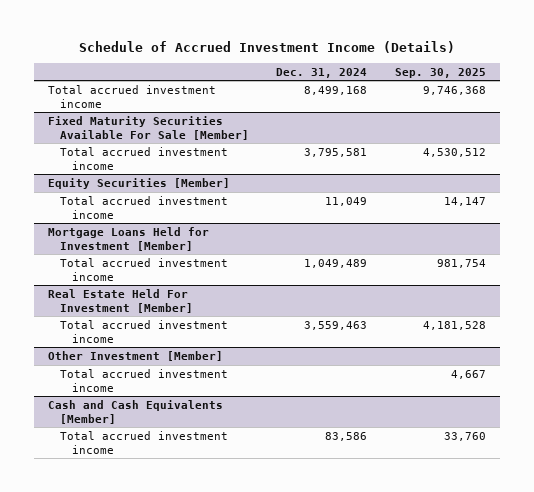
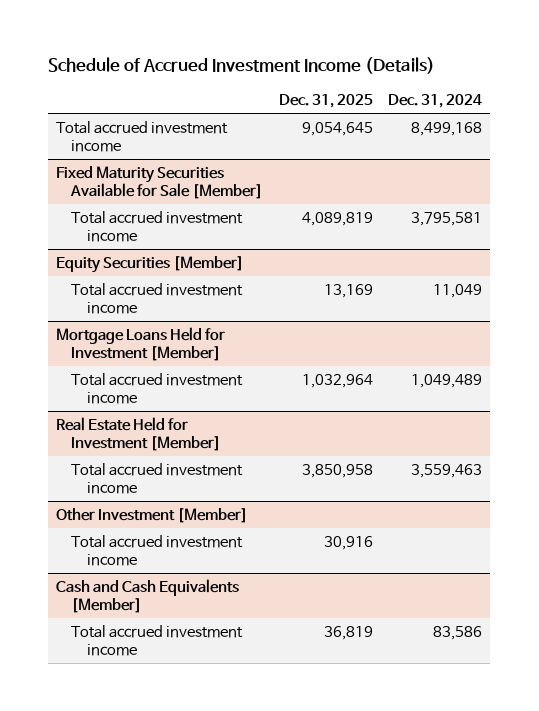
[394,67,486,78] Sep. 30, 2025 -> none
none -> [278,94,373,109] Dec. 31, 2025
[48,115,249,140] Fixed Maturity Securities Available For Sale [Member] -> [56,165,264,200] Fixed Maturity Securities Available for Sale [Member]
[48,288,193,313] Real Estate Held For Investment [Member] -> [56,416,222,452] Real Estate Held for Investment [Member]

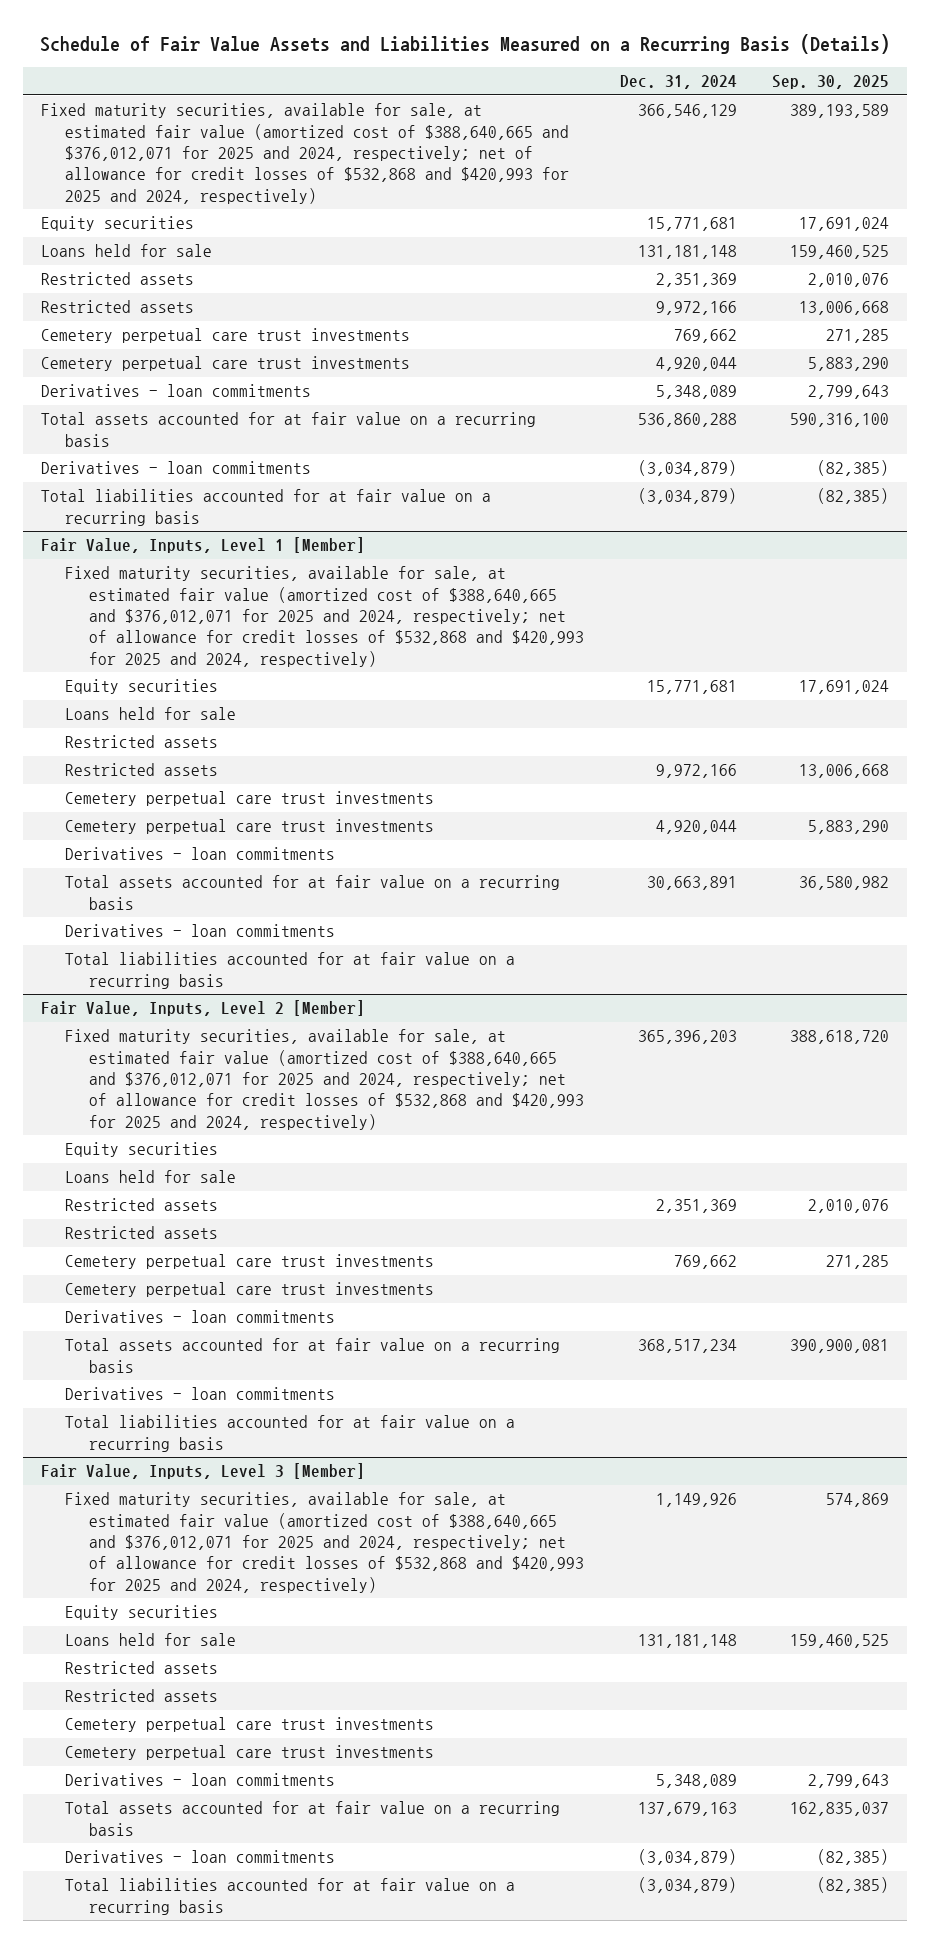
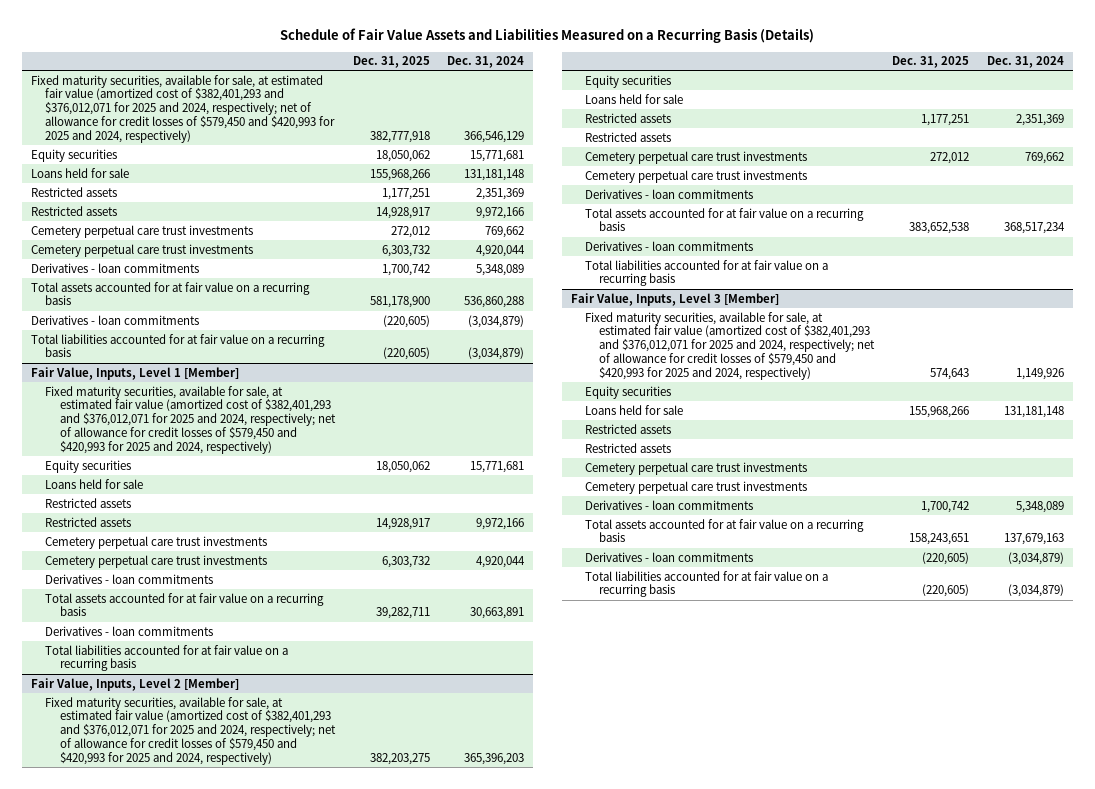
[772,75,890,90] Sep. 30, 2025 -> none
none -> [352,56,430,69] Dec. 31, 2025
[40,103,570,204] Fixed maturity securities, available for sale, at estimated fair value (amortized cost of $388,640,665 and $376,012,071 for 2025 and 2024, respectively; net of allowance for credit losses of $532,868 and $420,993 for 2025 and 2024, respectively) -> [31,74,336,143] Fixed maturity securities, available for sale, at estimated fair value (amortized cost of $382,401,293 and $376,012,071 for 2025 and 2024, respectively; net of allowance for credit losses of $579,450 and $420,993 for 2025 and 2024, respectively)
[65,566,585,667] Fixed maturity securities, available for sale, at estimated fair value (amortized cost of $388,640,665 and $376,012,071 for 2025 and 2024, respectively; net of allowance for credit losses of $532,868 and $420,993 for 2025 and 2024, respectively) -> [45,385,336,454] Fixed maturity securities, available for sale, at estimated fair value (amortized cost of $382,401,293 and $376,012,071 for 2025 and 2024, respectively; net of allowance for credit losses of $579,450 and $420,993 for 2025 and 2024, respectively)
[65,1029,585,1130] Fixed maturity securities, available for sale, at estimated fair value (amortized cost of $388,640,665 and $376,012,071 for 2025 and 2024, respectively; net of allowance for credit losses of $532,868 and $420,993 for 2025 and 2024, respectively) -> [45,696,336,765] Fixed maturity securities, available for sale, at estimated fair value (amortized cost of $382,401,293 and $376,012,071 for 2025 and 2024, respectively; net of allowance for credit losses of $579,450 and $420,993 for 2025 and 2024, respectively)
[65,1492,585,1593] Fixed maturity securities, available for sale, at estimated fair value (amortized cost of $388,640,665 and $376,012,071 for 2025 and 2024, respectively; net of allowance for credit losses of $532,868 and $420,993 for 2025 and 2024, respectively) -> [585,311,876,380] Fixed maturity securities, available for sale, at estimated fair value (amortized cost of $382,401,293 and $376,012,071 for 2025 and 2024, respectively; net of allowance for credit losses of $579,450 and $420,993 for 2025 and 2024, respectively)

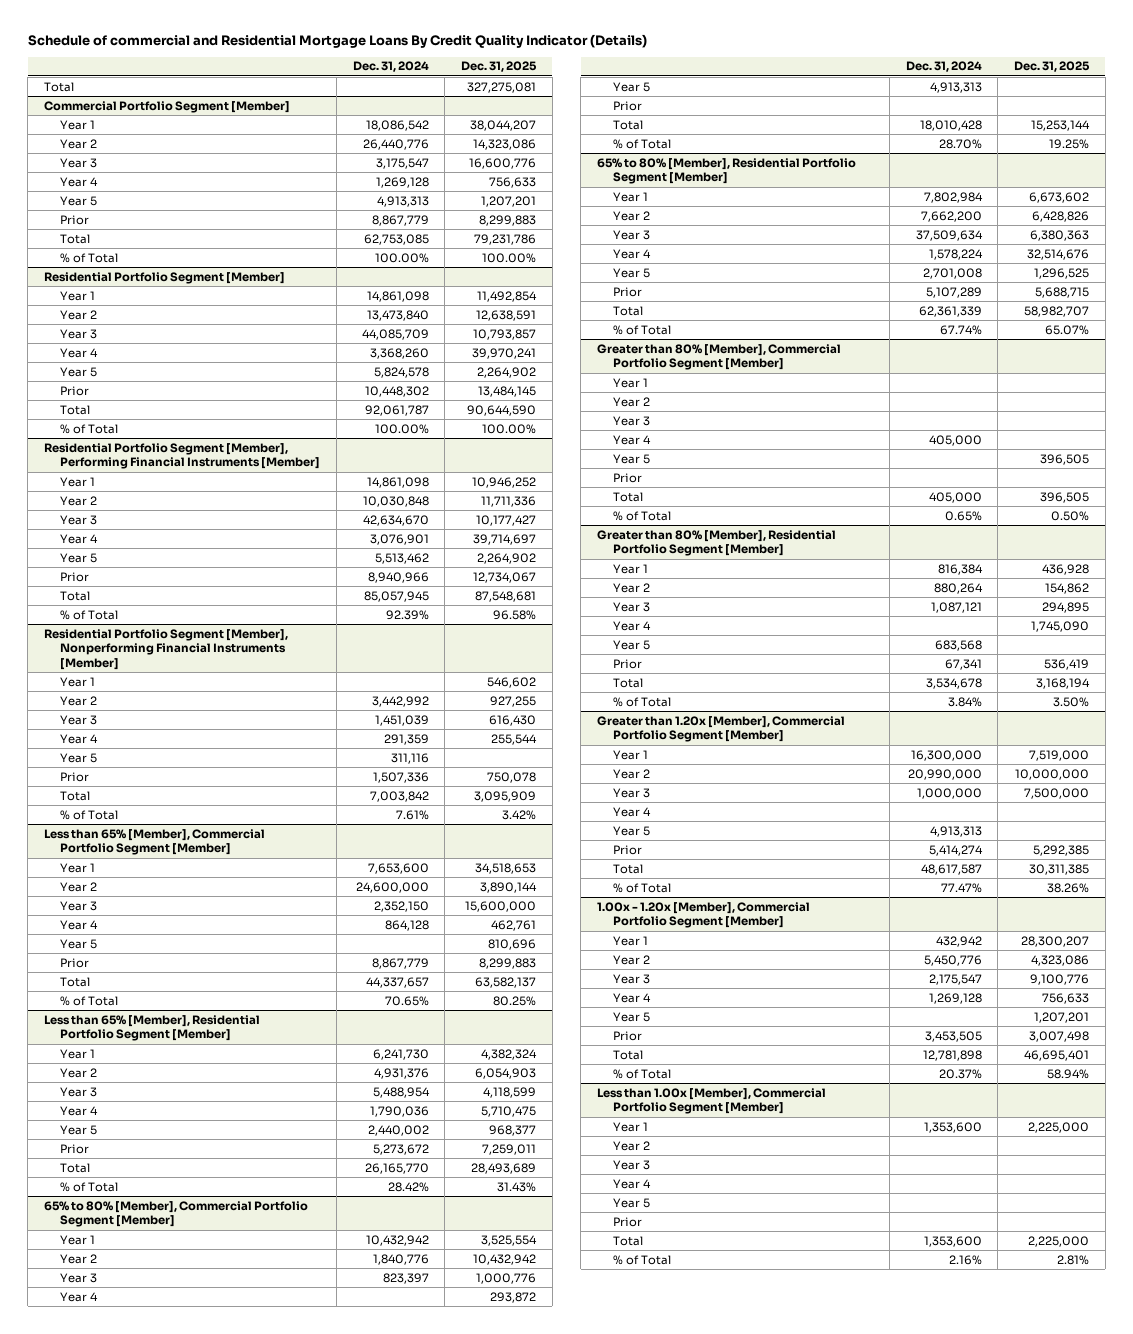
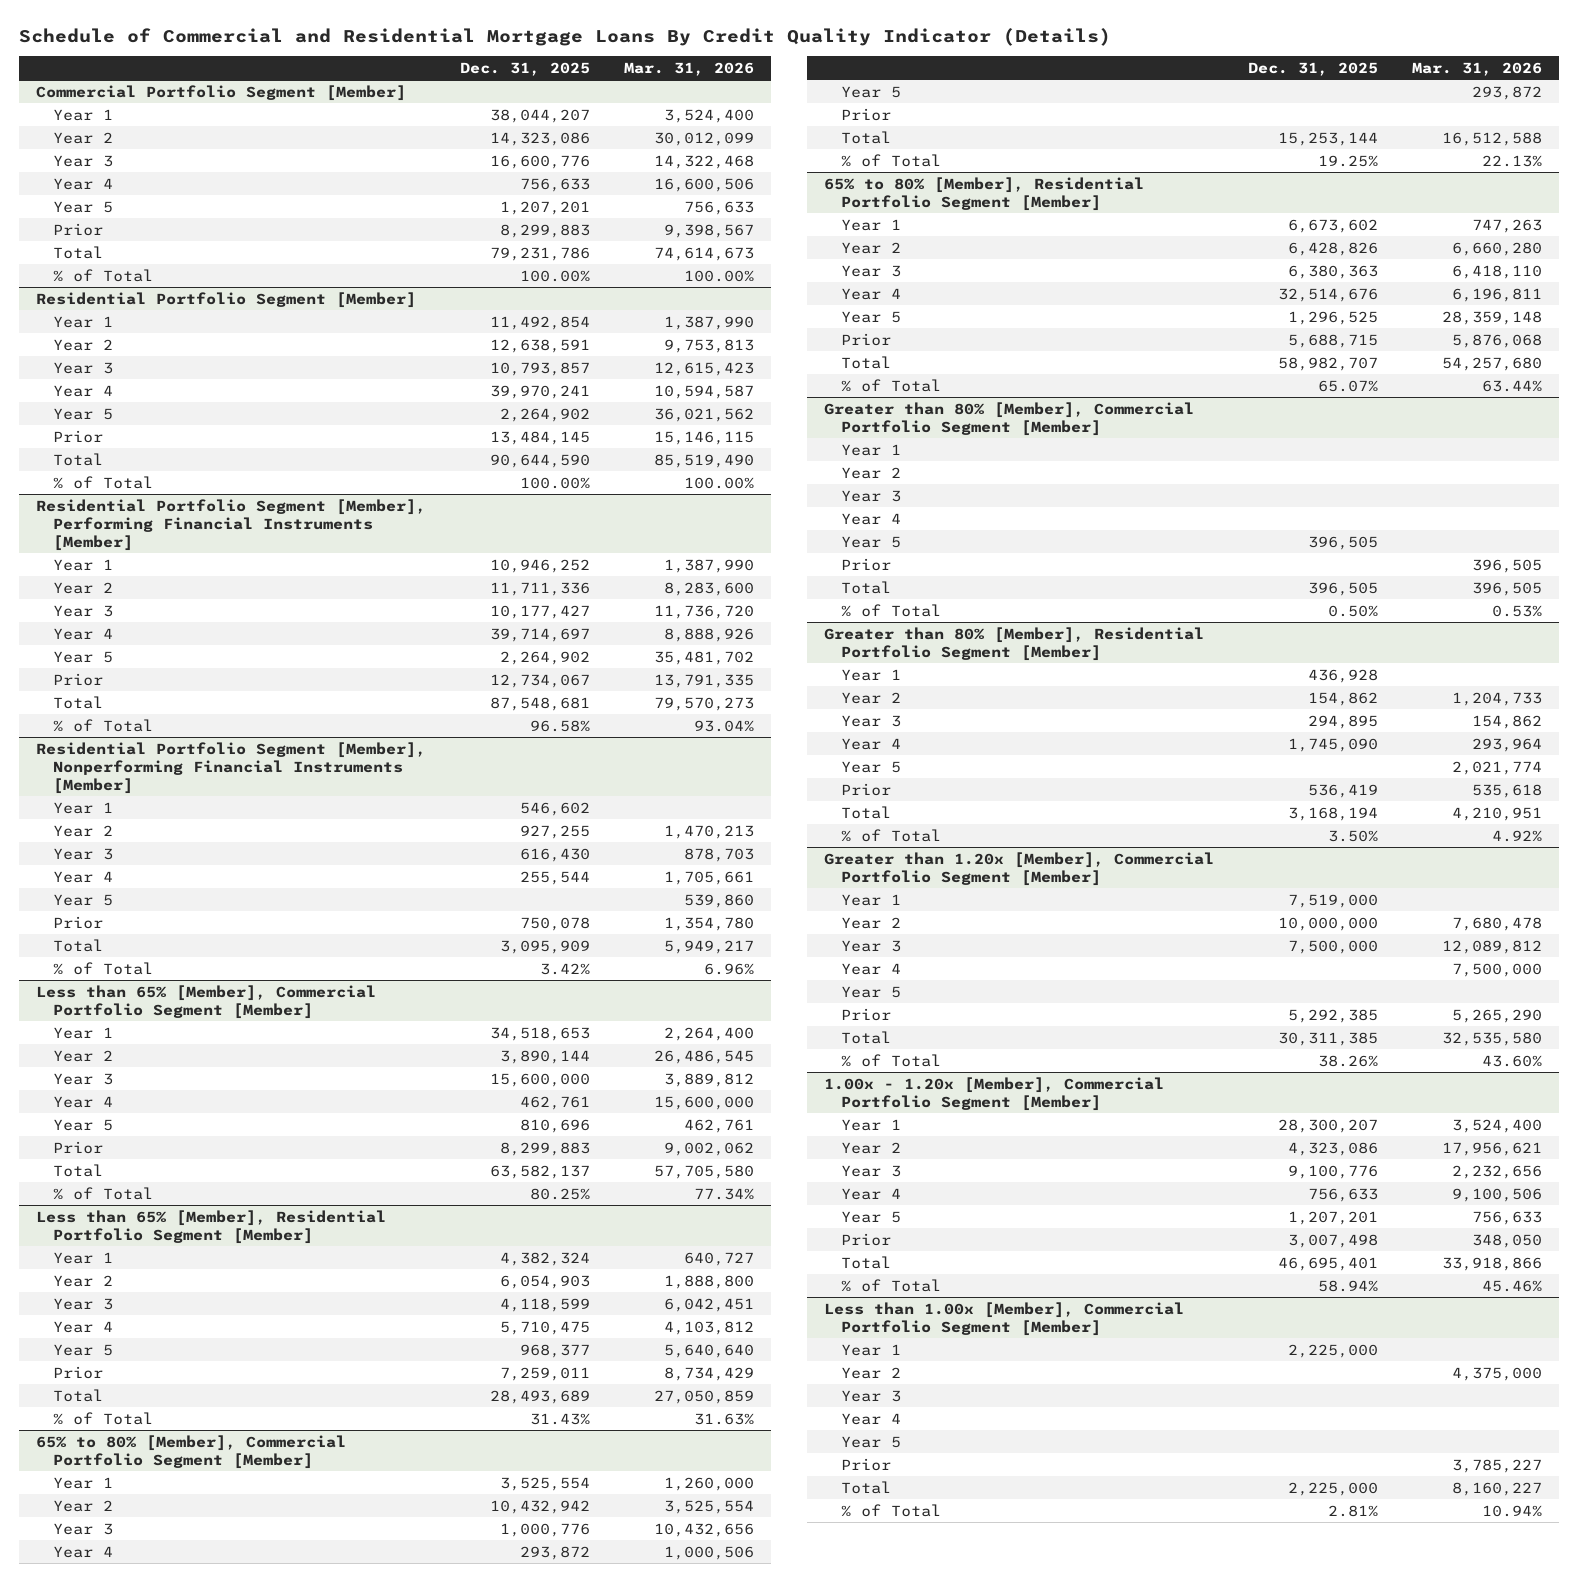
[27,34,647,49] Schedule of commercial and Residential Mortgage Loans By Credit Quality Indicator (Details) -> [18,27,1111,46] Schedule of Commercial and Residential Mortgage Loans By Credit Quality Indicator (Details)
[352,61,429,73] Dec. 31, 2024 -> none
none -> [623,61,754,76] Mar. 31, 2026
[43,81,74,92] Total -> none

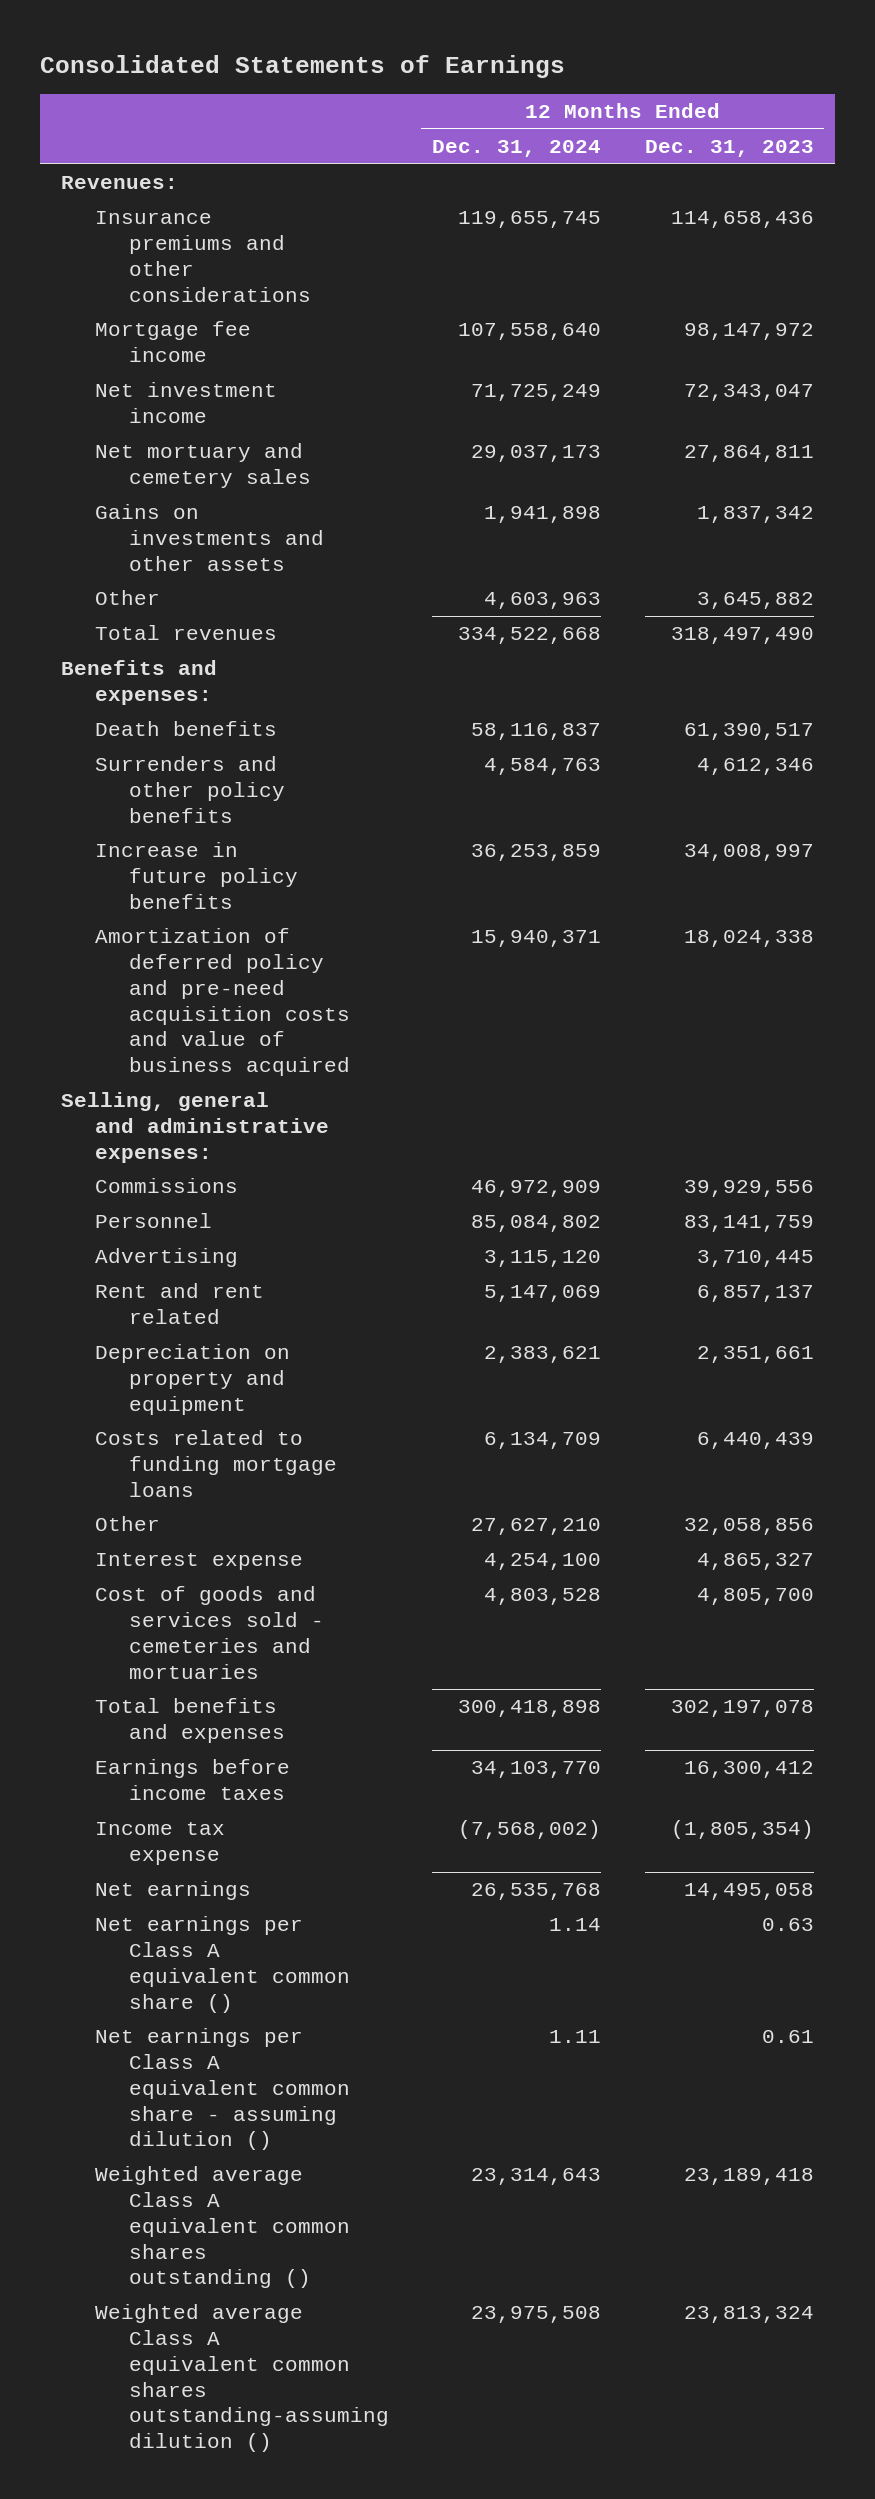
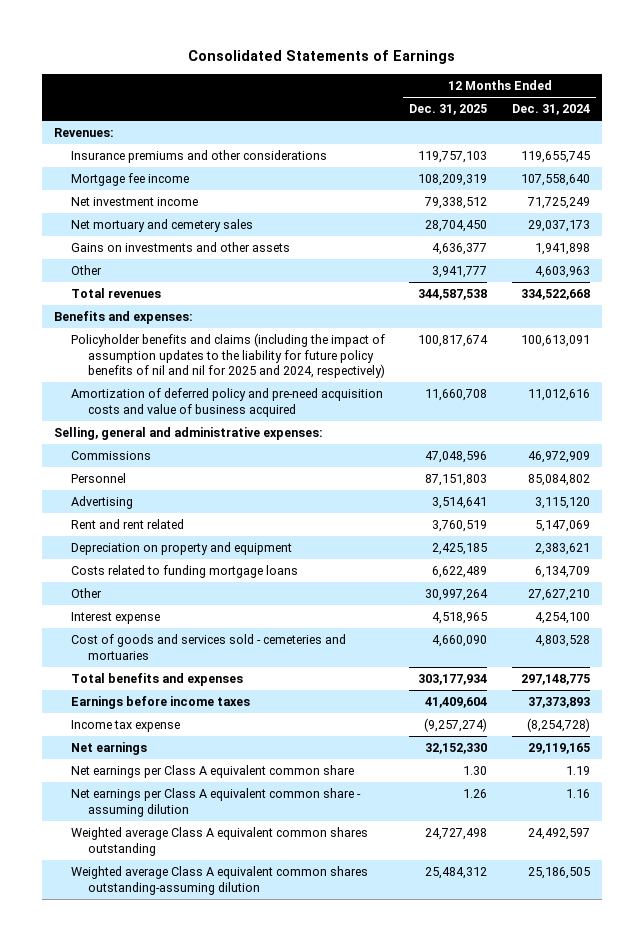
[644,140,814,158] Dec. 31, 2023 -> none
none -> [409,104,488,116] Dec. 31, 2025
[95,721,278,737] Death benefits -> none
[95,756,285,823] Surrenders and other policy benefits -> none
[95,842,298,909] Increase in future policy benefits -> none
none -> [70,333,385,379] Policyholder benefits and claims (including the impact of assumption updates to the liability for future policy benefits of nil and nil for 2025 and 2024, respectively)
[471,930,602,948] 15,940,371 -> [527,389,590,402] 11,012,616
[458,1700,602,1718] 300,418,898 -> [520,674,590,686] 297,148,775
[471,1761,602,1779] 34,103,770 -> [527,697,590,709] 37,373,893
[458,1820,602,1840] (7,568,002) -> [526,718,590,733] (8,254,728)
[471,1883,602,1901] 26,535,768 -> [527,743,590,755] 29,119,165
[95,1916,350,2013] Net earnings per Class A equivalent common share () -> [70,765,354,779] Net earnings per Class A equivalent common share
[549,1918,602,1932] 1.14 -> [565,766,590,776] 1.19
[95,2028,350,2151] Net earnings per Class A equivalent common share - assuming dilution () -> [70,788,361,817] Net earnings per Class A equivalent common share - assuming dilution
[549,2030,602,2044] 1.11 -> [565,789,590,799] 1.16
[95,2166,350,2289] Weighted average Class A equivalent common shares outstanding () -> [70,827,368,856] Weighted average Class A equivalent common shares outstanding
[471,2168,602,2186] 23,314,643 -> [527,828,590,841] 24,492,597
[95,2304,389,2453] Weighted average Class A equivalent common shares outstanding-assuming dilution () -> [70,866,368,895] Weighted average Class A equivalent common shares outstanding-assuming dilution
[471,2306,602,2324] 23,975,508 -> [527,867,590,880] 25,186,505

